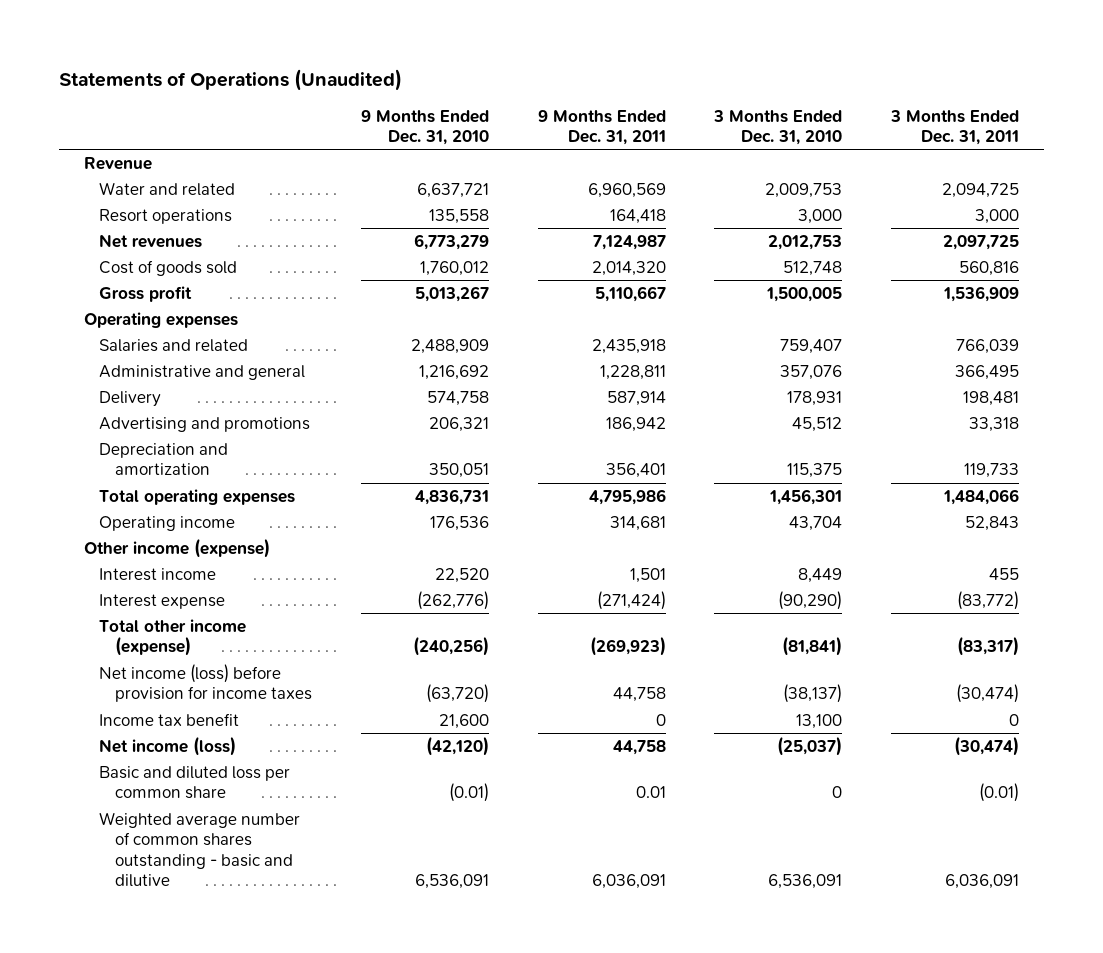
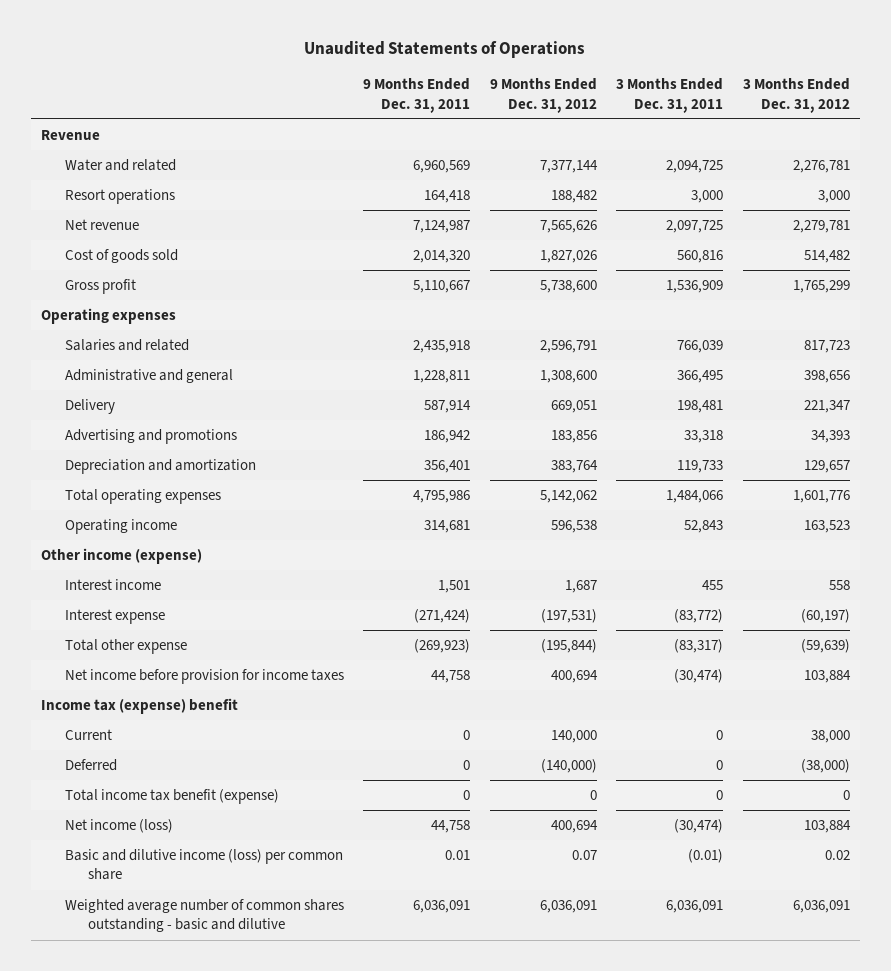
[59,68,403,91] Statements of Operations (Unaudited) -> [304,41,586,59] Unaudited Statements of Operations
[360,109,489,146] 9 Months Ended Dec. 31, 2010 -> none
[713,109,843,146] 3 Months Ended Dec. 31, 2010 -> none
none -> [489,78,597,113] 9 Months Ended Dec. 31, 2012
none -> [742,78,850,113] 3 Months Ended Dec. 31, 2012
[99,233,203,248] Net revenues -> [64,219,139,231] Net revenue
[99,618,247,657] Total other income (expense) -> [64,639,187,655] Total other expense
[99,663,313,703] Net income (loss) before provision for income taxes -> [64,669,344,685] Net income before provision for income taxes
none -> [41,698,239,715] Income tax (expense) benefit
none -> [64,729,112,741] Current
none -> [64,759,117,772] Deferred
[99,712,240,726] Income tax benefit -> [64,789,279,805] Total income tax benefit (expense)
[99,765,291,800] Basic and diluted loss per common share -> [64,849,343,881] Basic and dilutive income (loss) per common share

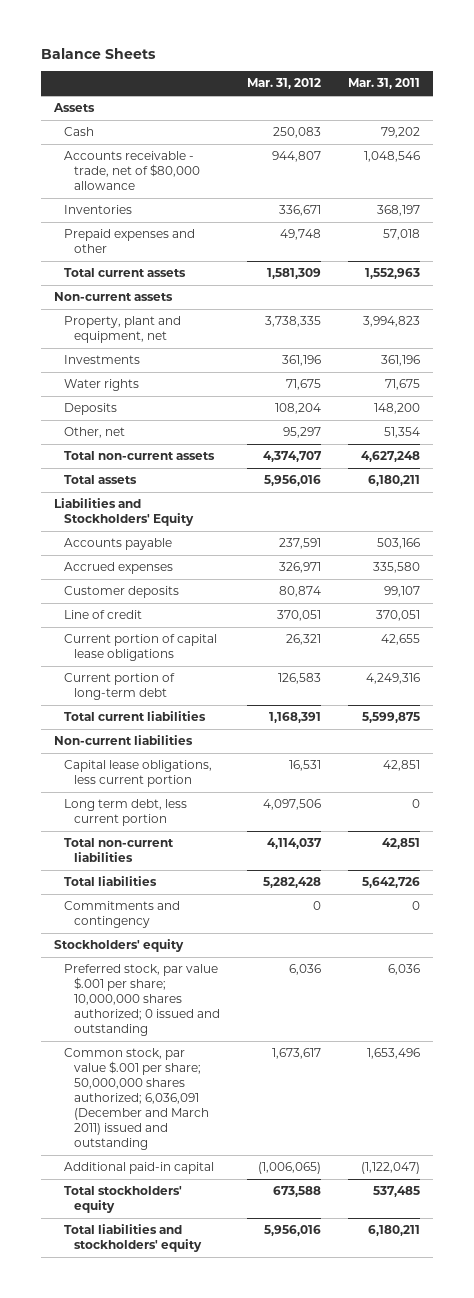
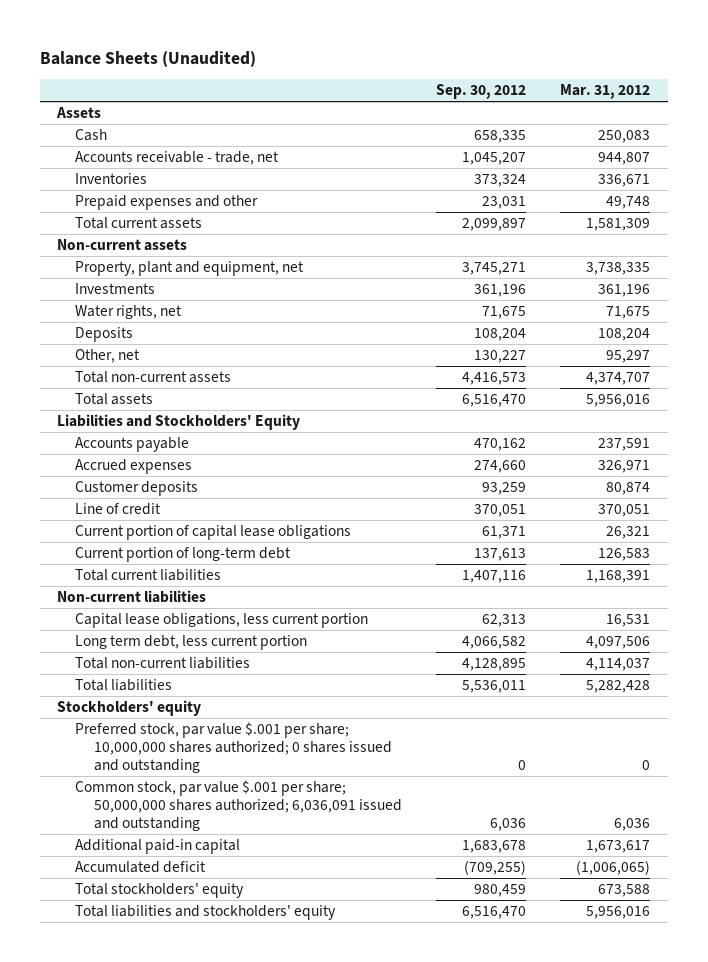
[40,48,156,60] Balance Sheets -> [39,50,256,67] Balance Sheets (Unaudited)
[347,78,420,90] Mar. 31, 2011 -> none
none -> [435,84,526,100] Sep. 30, 2012
[64,151,201,191] Accounts receivable - trade, net of $80,000 allowance -> [75,151,280,166] Accounts receivable - trade, net
[64,379,140,392] Water rights -> [75,305,183,320] Water rights, net
[64,901,181,929] Commitments and contingency -> none
[64,964,221,1037] Preferred stock, par value $.001 per share; 10,000,000 shares authorized; 0 issued and outstanding -> [75,722,392,773] Preferred stock, par value $.001 per share; 10,000,000 shares authorized; 0 shares issued and outstanding
[288,964,321,976] 6,036 -> [642,759,651,770] 0
[64,1048,210,1151] Common stock, par value $.001 per share; 50,000,000 shares authorized; 6,036,091 (December and March 2011) issued and outstanding -> [75,780,402,831] Common stock, par value $.001 per share; 50,000,000 shares authorized; 6,036,091 issued and outstanding
[271,1048,321,1060] 1,673,617 -> [614,817,651,831] 6,036
[257,1162,321,1175] (1,006,065) -> [586,840,651,854] 1,673,617
none -> [75,861,207,874] Accumulated deficit

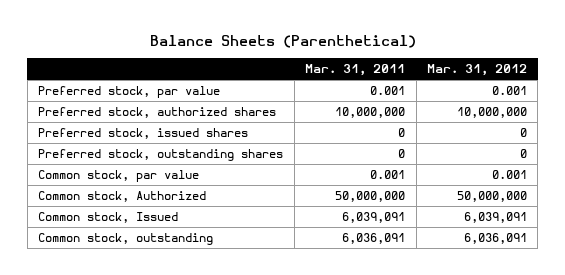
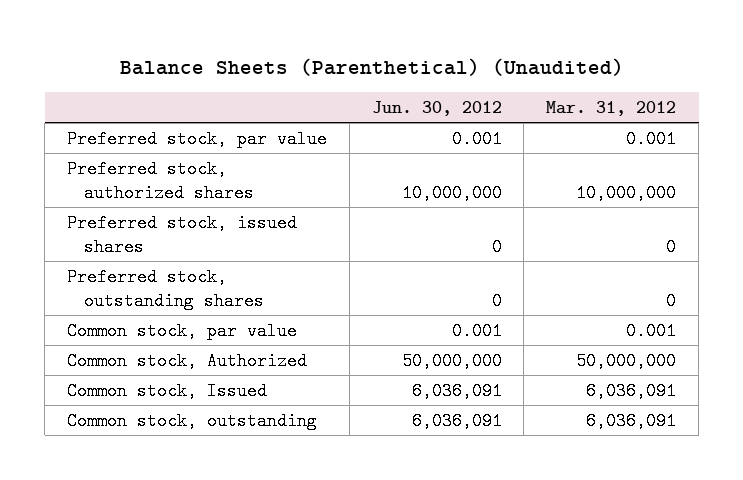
[149,34,416,48] Balance Sheets (Parenthetical) -> [119,57,624,76] Balance Sheets (Parenthetical) (Unaudited)
[305,63,406,76] Mar. 31, 2011 -> none
none -> [371,101,502,117] Jun. 30, 2012
[464,212,528,224] 6,039,091 -> [586,381,677,400] 6,036,091

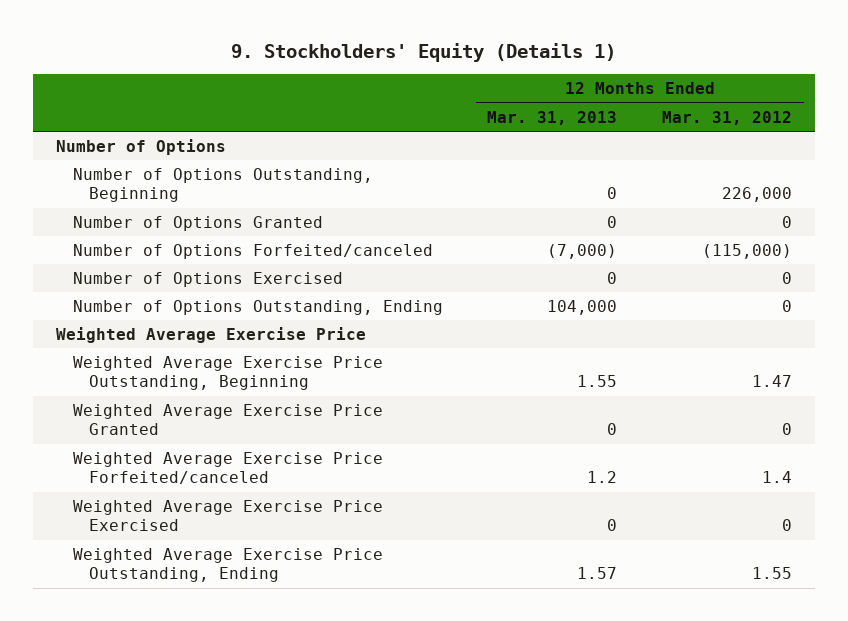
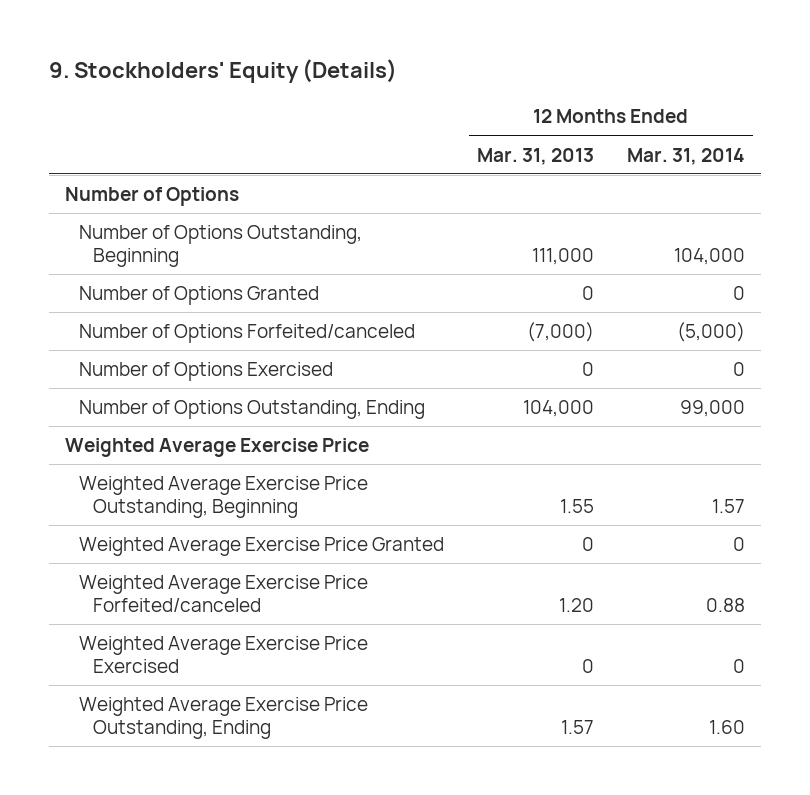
[231,43,617,63] 9. Stockholders' Equity (Details 1) -> [48,59,397,84] 9. Stockholders' Equity (Details)
[662,110,793,125] Mar. 31, 2012 -> none
none -> [626,147,745,165] Mar. 31, 2014
[607,187,618,200] 0 -> [531,247,594,265] 111,000
[587,471,618,484] 1.2 -> [558,597,594,612] 1.20

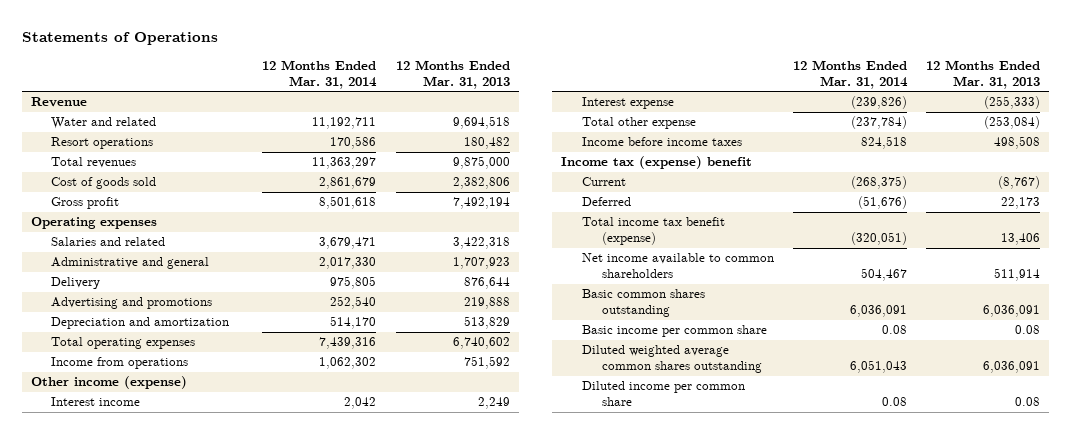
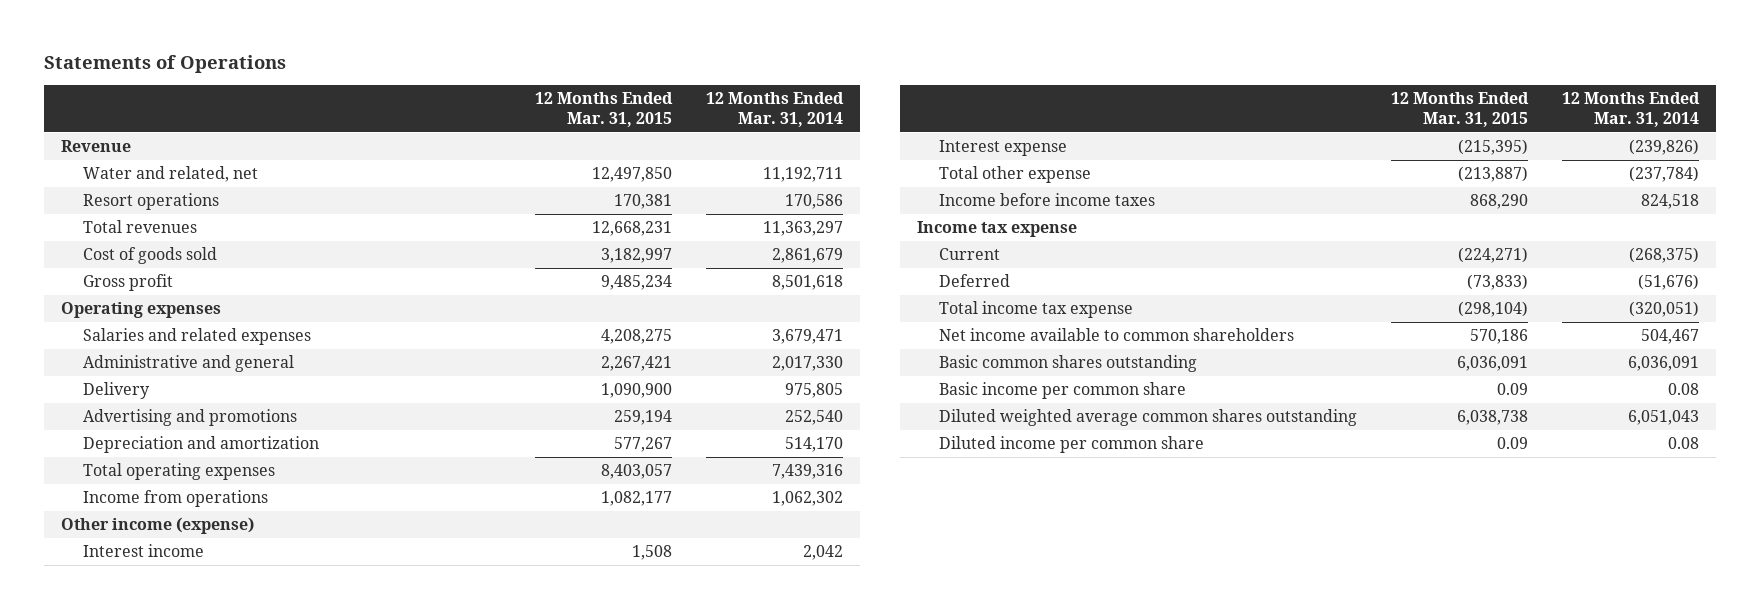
[395,59,510,89] 12 Months Ended Mar. 31, 2013 -> none
none -> [535,92,674,128] 12 Months Ended Mar. 31, 2015
[51,117,157,130] Water and related -> [83,166,259,183] Water and related, net
[51,237,166,247] Salaries and related -> [83,328,312,346] Salaries and related expenses
[561,156,753,170] Income tax (expense) benefit -> [916,221,1077,238] Income tax expense
[581,217,725,246] Total income tax benefit (expense) -> [939,301,1134,319] Total income tax expense

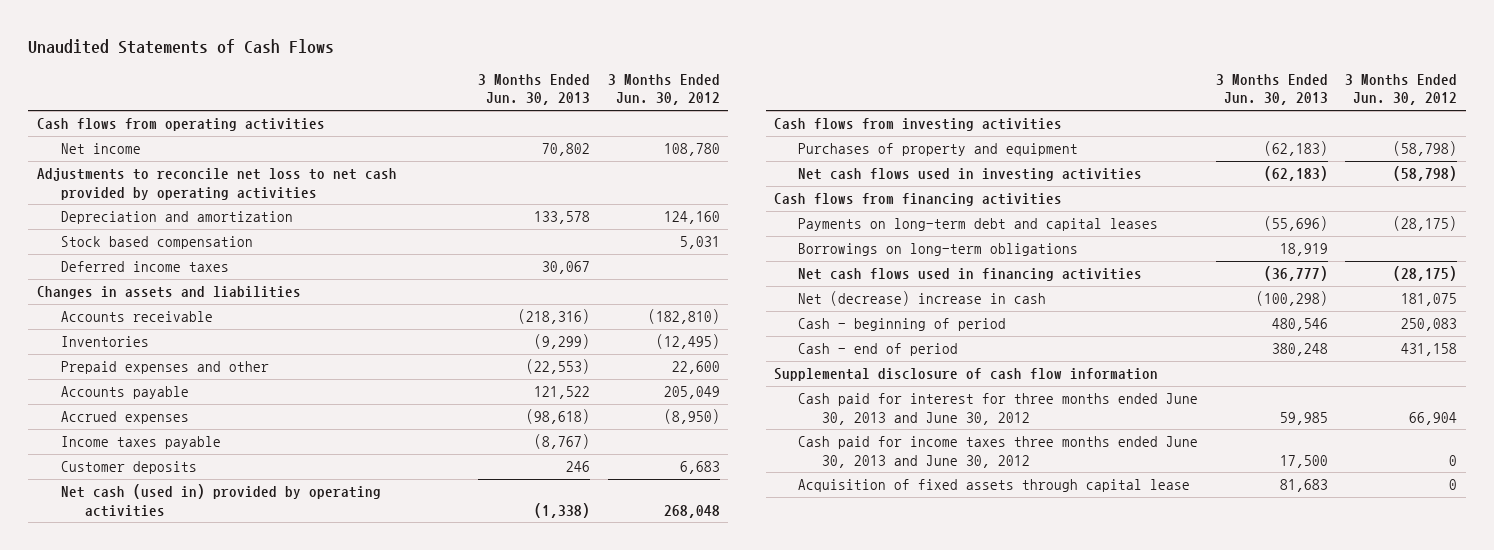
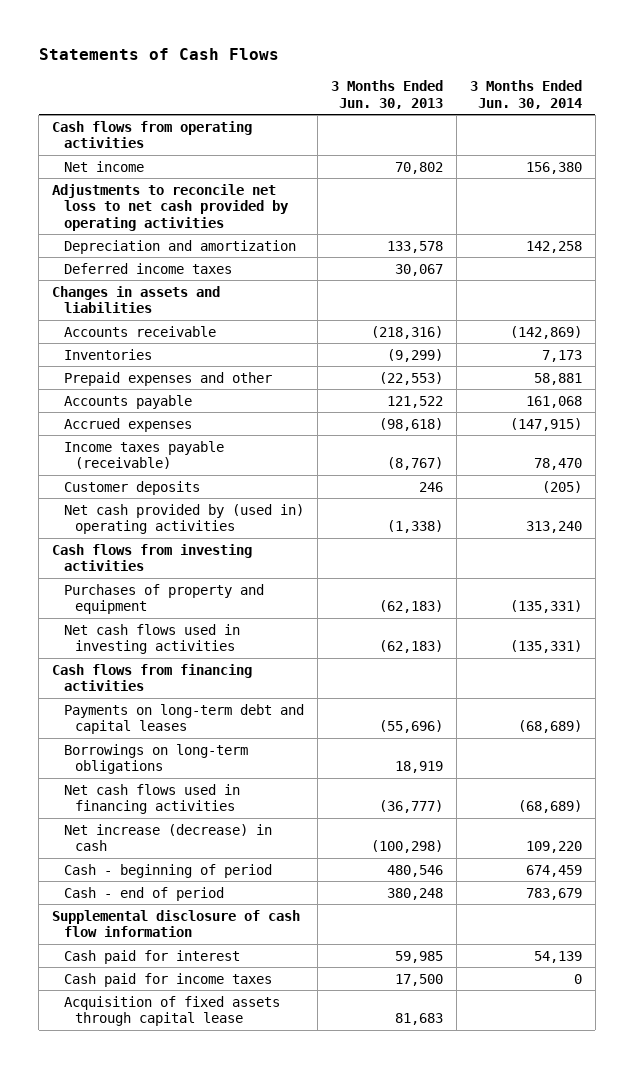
[28,38,335,54] Unaudited Statements of Cash Flows -> [38,48,279,61] Statements of Cash Flows
[607,74,720,106] 3 Months Ended Jun. 30, 2012 -> none
none -> [469,80,582,109] 3 Months Ended Jun. 30, 2014
[60,236,253,250] Stock based compensation -> none
[60,436,221,450] Income taxes payable -> [63,440,224,470] Income taxes payable (receivable)
[60,484,381,517] Net cash (used in) provided by operating activities -> [63,503,304,535] Net cash provided by (used in) operating activities
[798,291,1047,307] Net (decrease) increase in cash -> [63,823,272,852] Net increase (decrease) in cash
[798,393,1199,425] Cash paid for interest for three months ended June 30, 2013 and June 30, 2012 -> [63,949,240,964] Cash paid for interest
[798,436,1199,468] Cash paid for income taxes three months ended June 30, 2013 and June 30, 2012 -> [63,972,272,987] Cash paid for income taxes

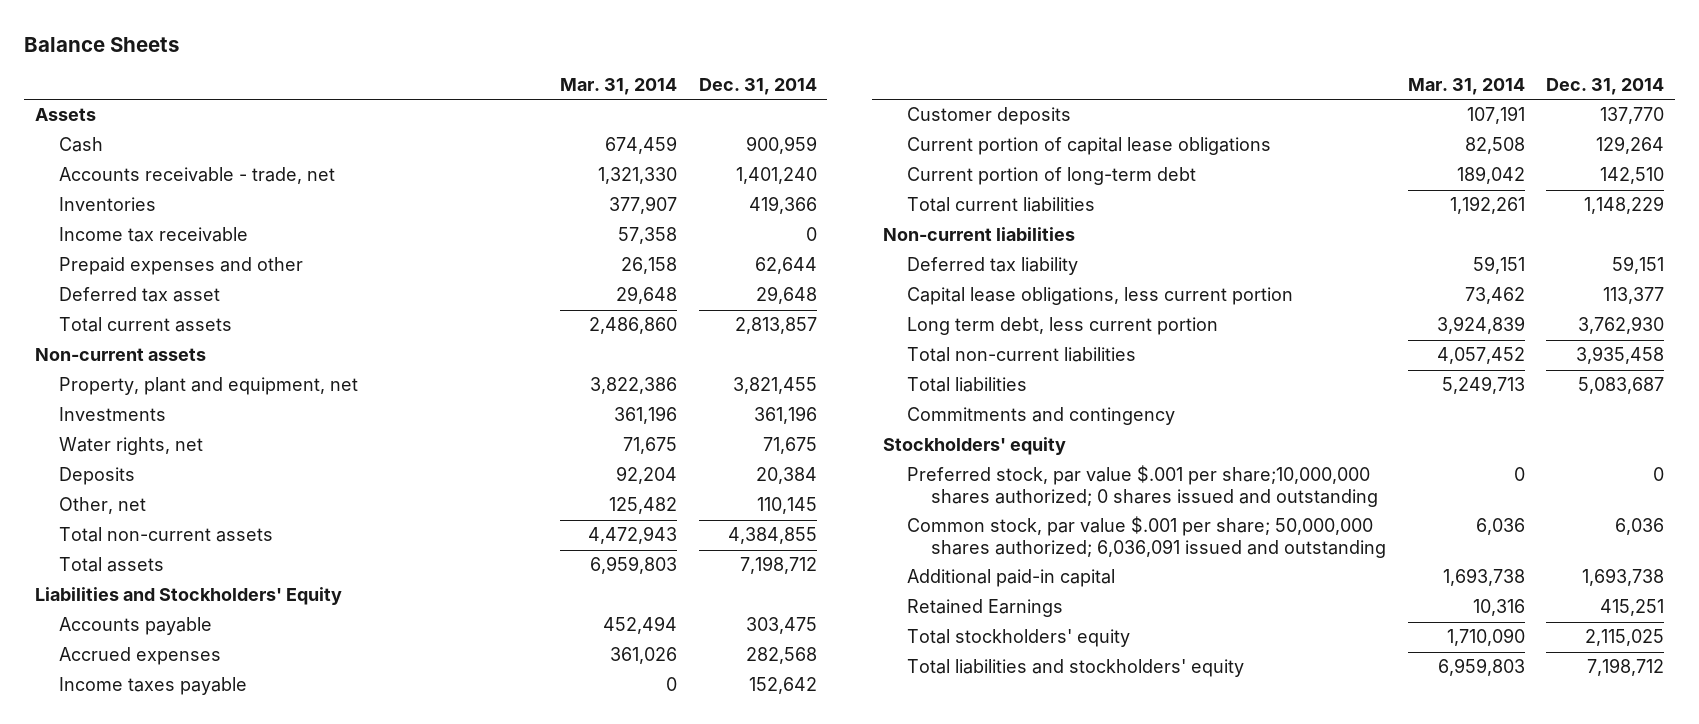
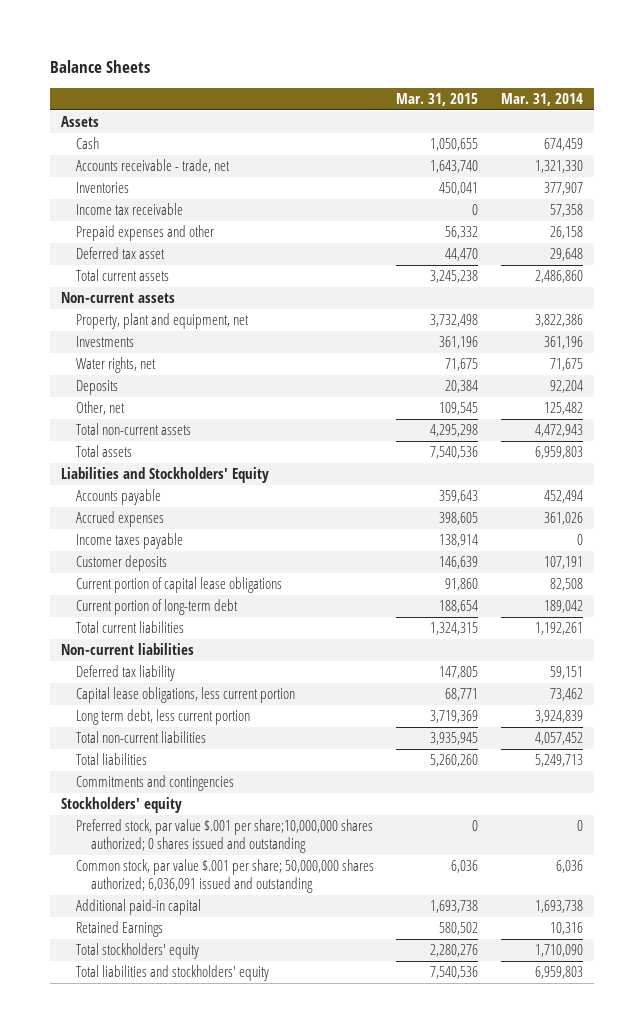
[698,78,817,96] Dec. 31, 2014 -> none
none -> [396,93,479,107] Mar. 31, 2015
[907,407,1176,426] Commitments and contingency -> [76,775,235,792] Commitments and contingencies

